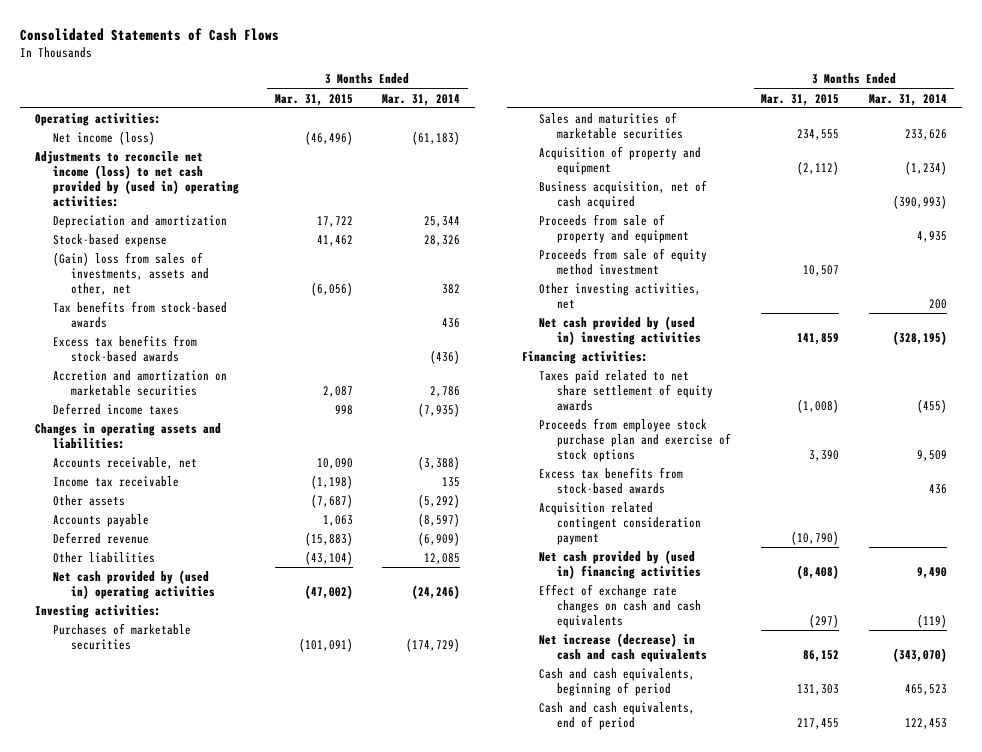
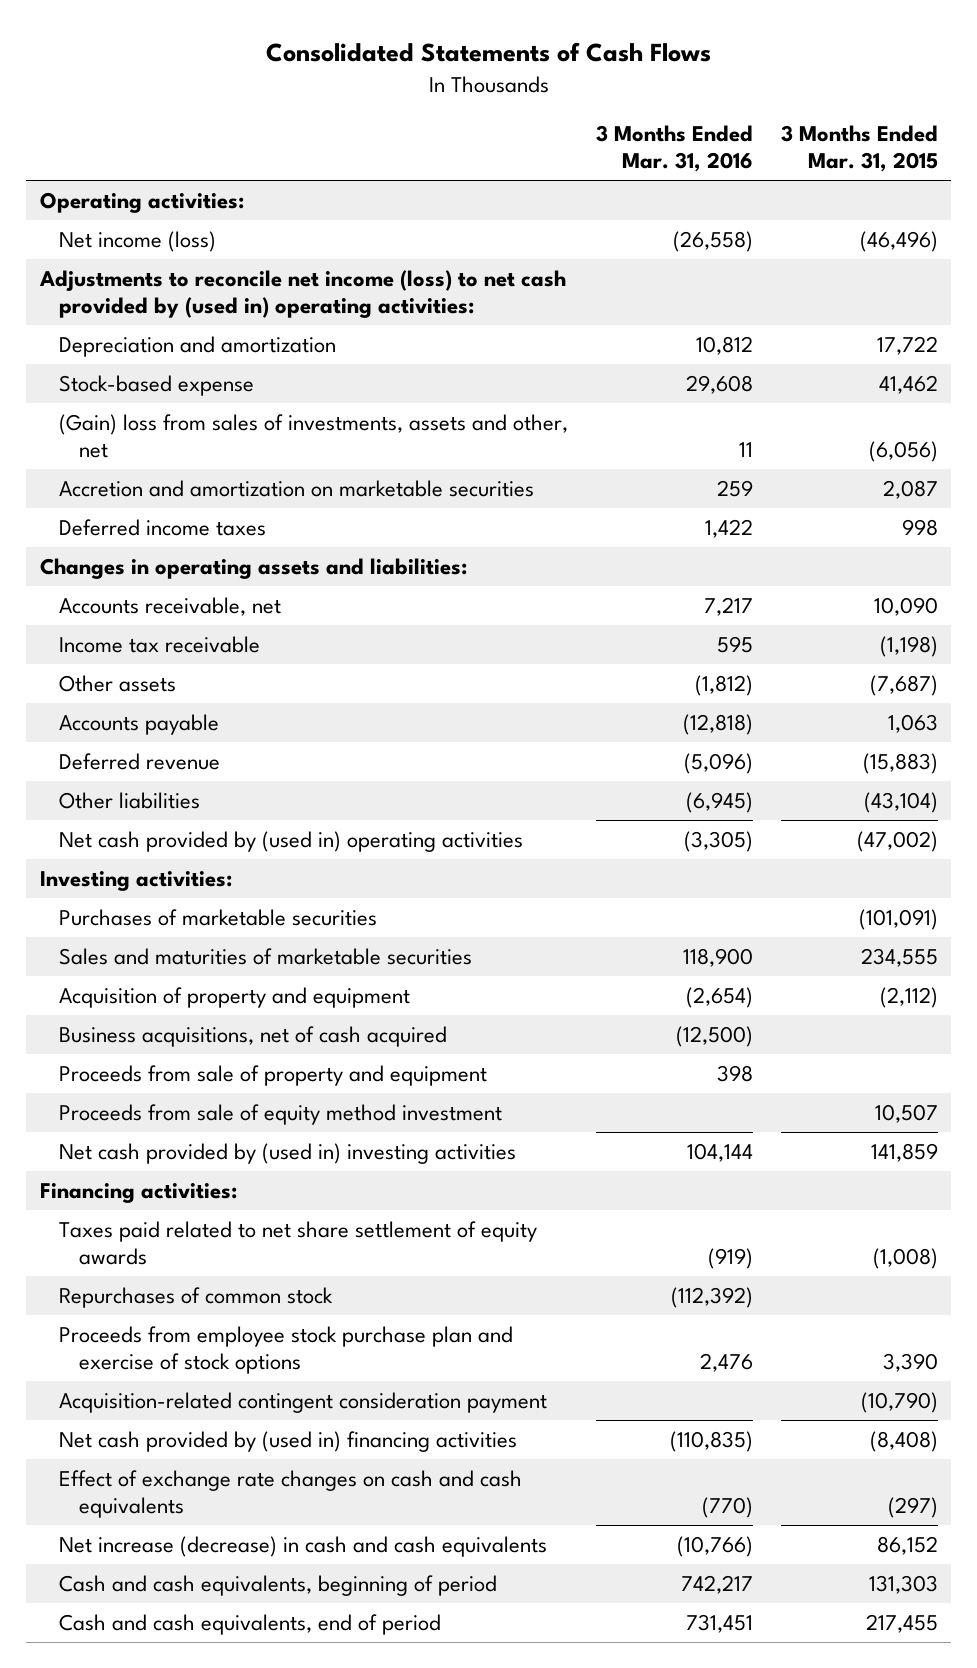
[382,93,461,106] Mar. 31, 2014 -> none
none -> [595,125,753,173] 3 Months Ended Mar. 31, 2016
[52,301,227,329] Tax benefits from stock-based awards -> none
[52,335,197,363] Excess tax benefits from stock-based awards -> none
[539,180,708,210] Business acquisition, net of cash acquired -> [59,1026,448,1048] Business acquisitions, net of cash acquired
[539,283,702,310] Other investing activities, net -> none
none -> [59,1287,334,1309] Repurchases of common stock
[539,467,684,495] Excess tax benefits from stock-based awards -> none
[539,502,702,546] Acquisition related contingent consideration payment -> [59,1392,548,1414] Acquisition-related contingent consideration payment

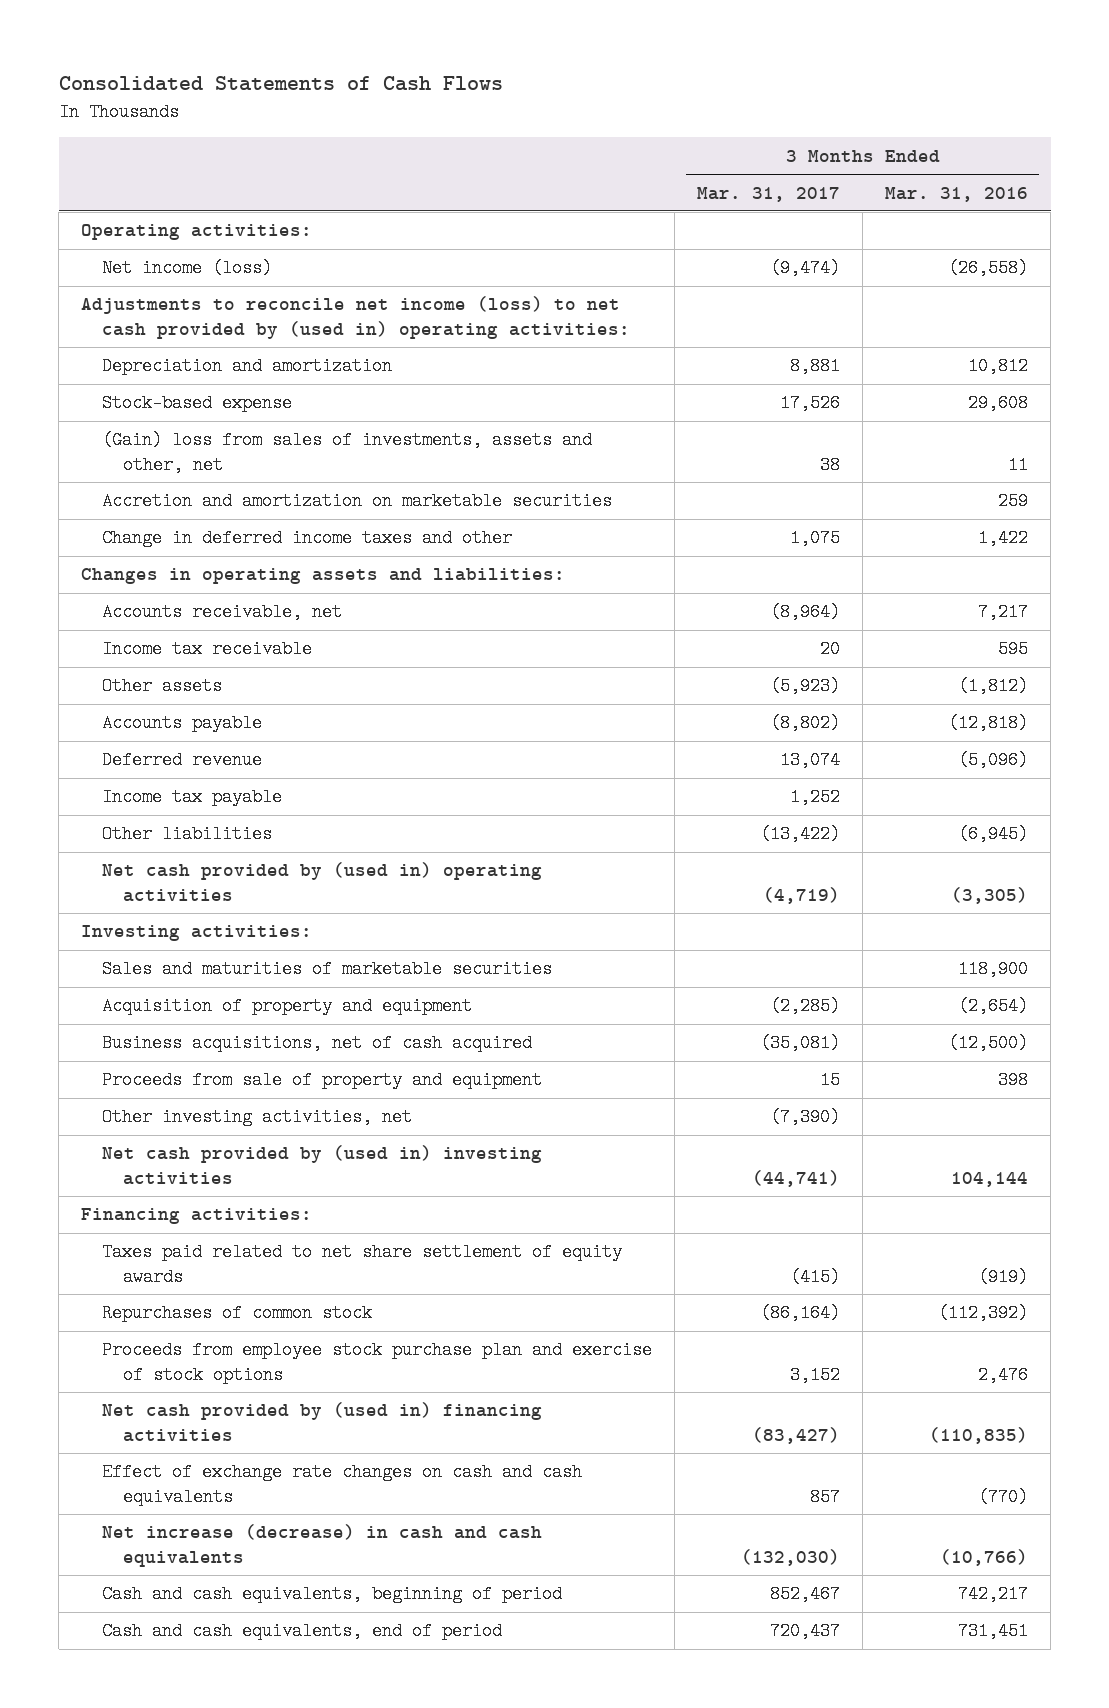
[780,125,938,173] 3 Months Ended Mar. 31, 2015 -> none
none -> [697,186,841,202] Mar. 31, 2017
[59,519,267,537] Deferred income taxes -> [102,529,513,548] Change in deferred income taxes and other
none -> [102,788,283,807] Income tax payable
[59,909,378,927] Purchases of marketable securities -> none
[59,1104,503,1126] Proceeds from sale of equity method investment -> none
none -> [102,1108,413,1127] Other investing activities, net
[59,1392,548,1414] Acquisition-related contingent consideration payment -> none

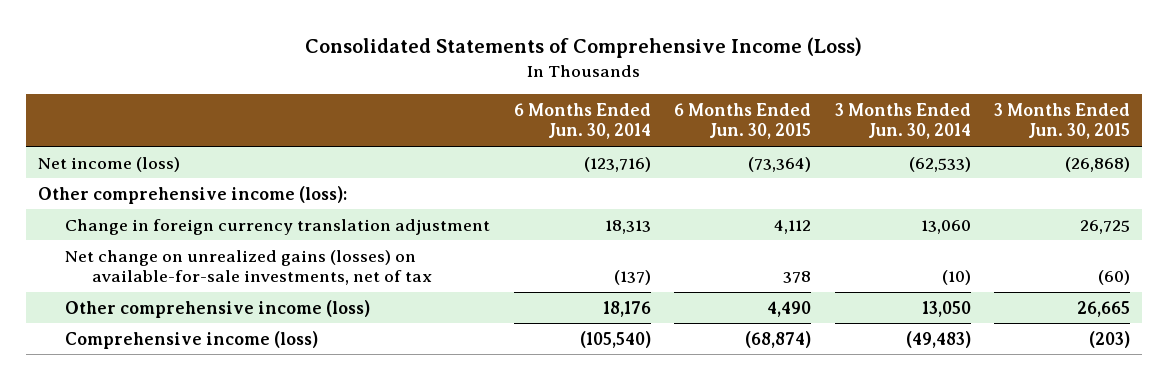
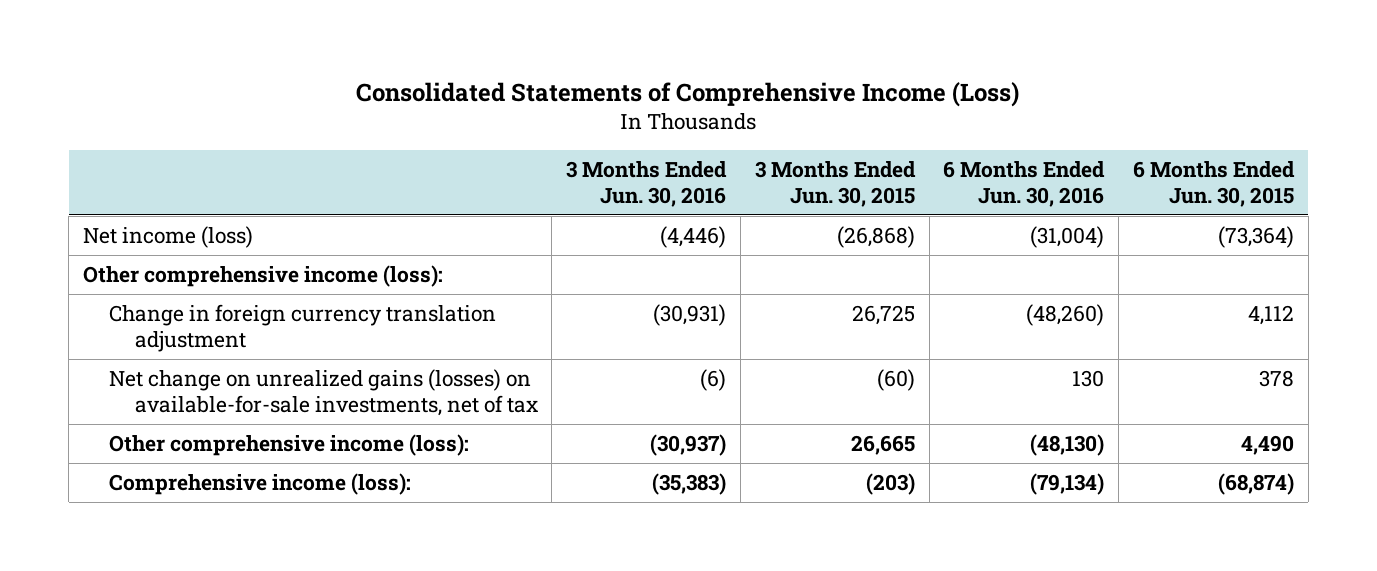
[513,102,651,140] 6 Months Ended Jun. 30, 2014 -> none
[834,102,971,140] 3 Months Ended Jun. 30, 2014 -> none
none -> [566,160,728,207] 3 Months Ended Jun. 30, 2016
none -> [943,160,1106,207] 6 Months Ended Jun. 30, 2016
[65,299,371,318] Other comprehensive income (loss) -> [108,433,469,456] Other comprehensive income (loss):
[65,330,319,349] Comprehensive income (loss) -> [108,472,411,495] Comprehensive income (loss):

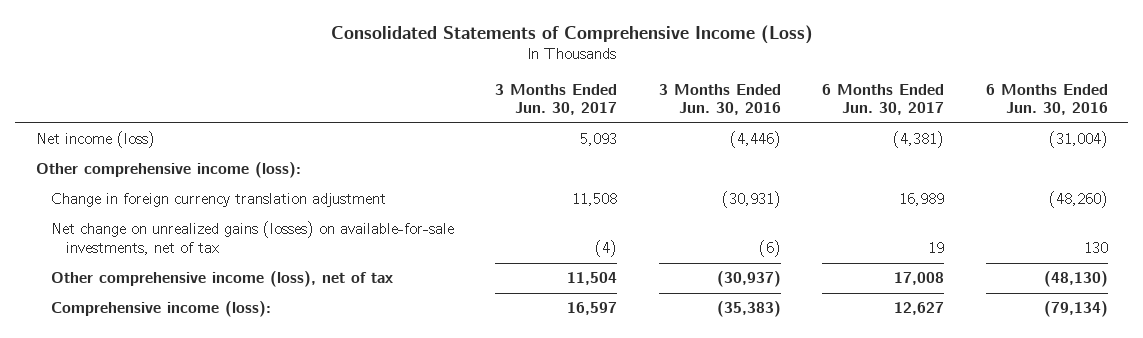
[754,160,916,207] 3 Months Ended Jun. 30, 2015 -> none
[1132,160,1295,207] 6 Months Ended Jun. 30, 2015 -> none
none -> [495,83,618,116] 3 Months Ended Jun. 30, 2017
none -> [822,83,945,116] 6 Months Ended Jun. 30, 2017
[108,433,469,456] Other comprehensive income (loss): -> [50,271,393,288] Other comprehensive income (loss), net of tax

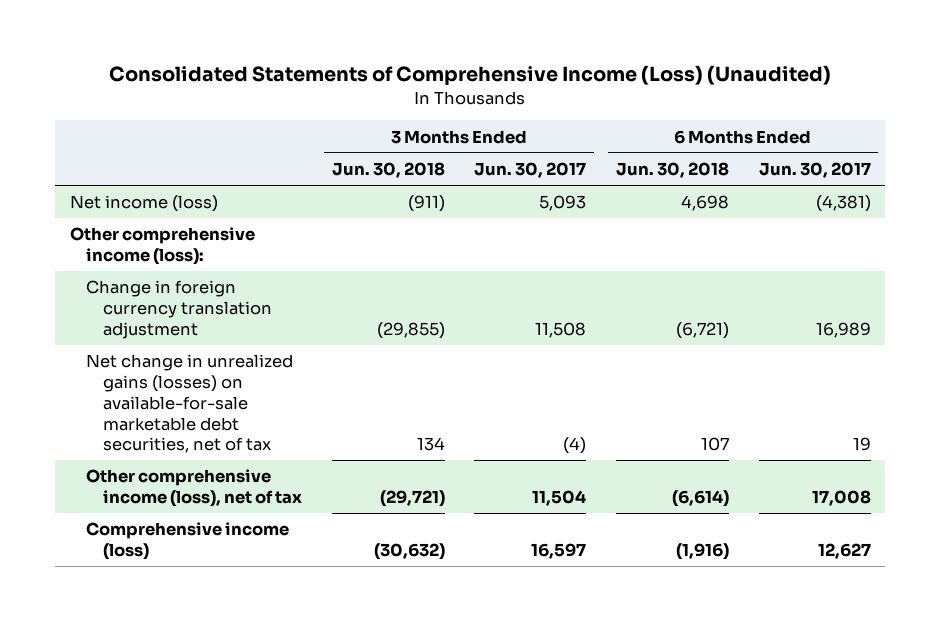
[330,24,813,44] Consolidated Statements of Comprehensive Income (Loss) -> [109,65,832,86] Consolidated Statements of Comprehensive Income (Loss) (Unaudited)
[658,83,781,116] 3 Months Ended Jun. 30, 2016 -> none
[985,83,1108,116] 6 Months Ended Jun. 30, 2016 -> none
none -> [331,161,445,178] Jun. 30, 2018
none -> [615,161,729,178] Jun. 30, 2018
[50,221,454,255] Net change on unrealized gains (losses) on available-for-sale investments, net of tax -> [86,354,294,454] Net change in unrealized gains (losses) on available-for-sale marketable debt securities, net of tax
[50,301,271,318] Comprehensive income (loss): -> [86,522,290,561] Comprehensive income (loss)

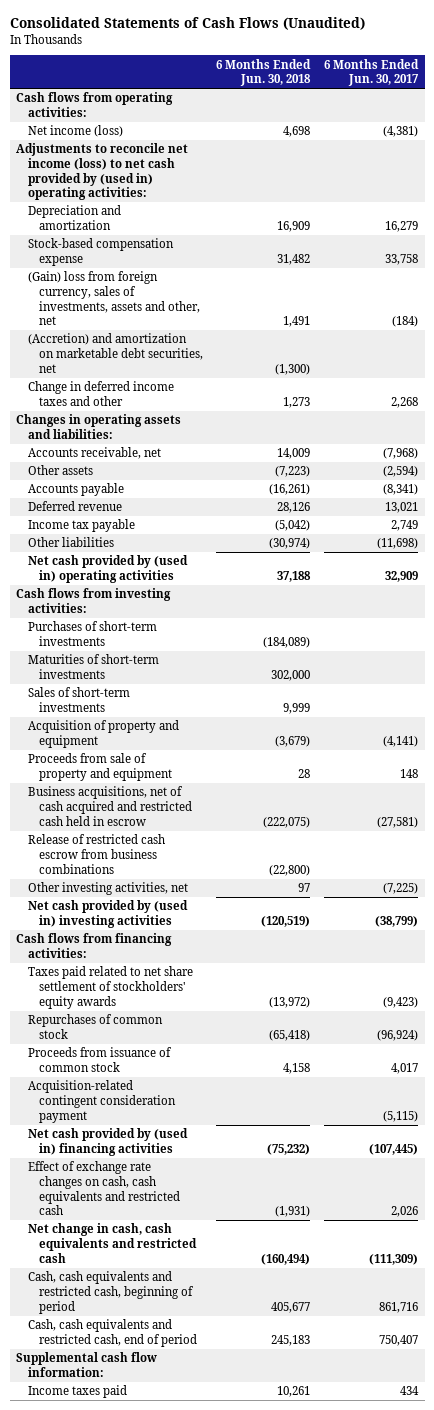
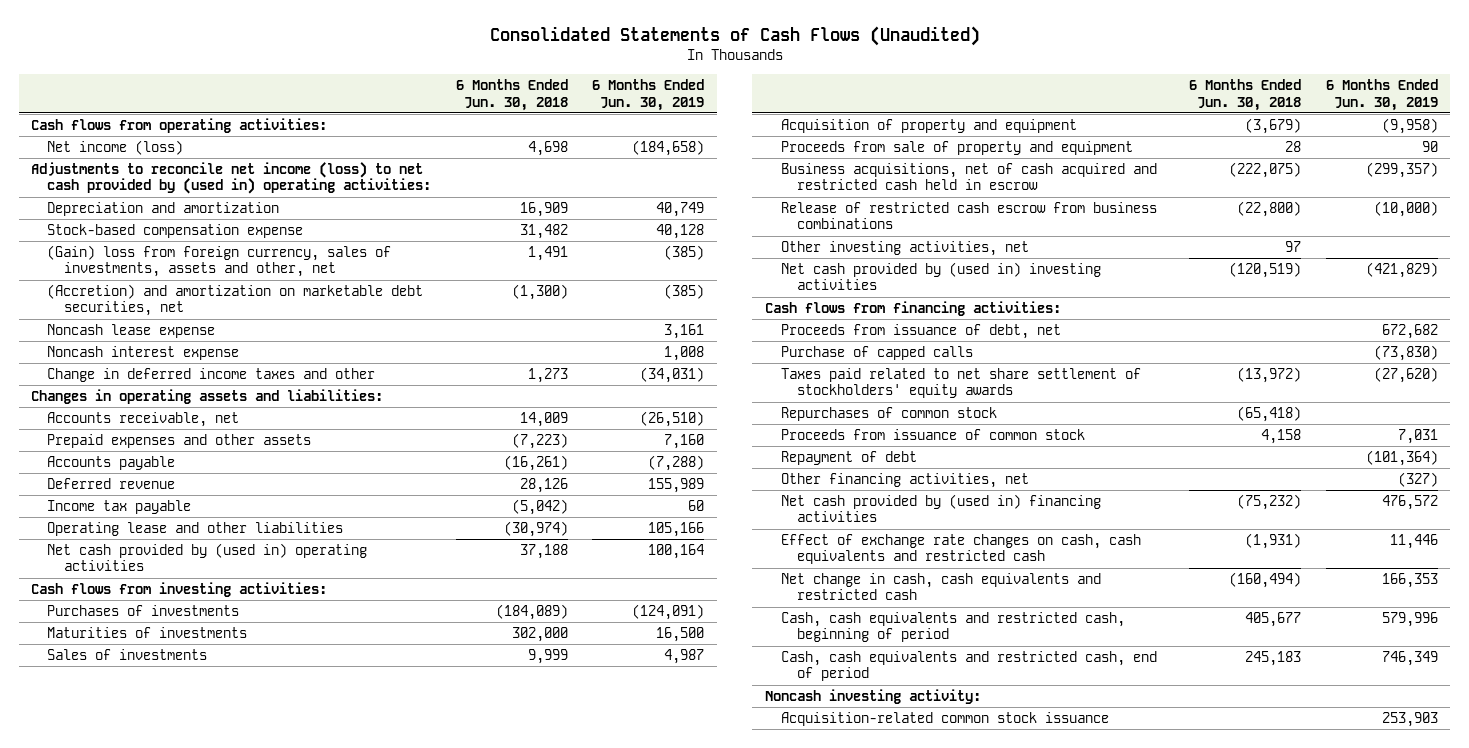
[323,58,419,87] 6 Months Ended Jun. 30, 2017 -> none
none -> [592,79,705,111] 6 Months Ended Jun. 30, 2019
none -> [47,323,216,338] Noncash lease expense
none -> [47,345,240,360] Noncash interest expense
[27,465,93,476] Other assets -> [47,433,312,448] Prepaid expenses and other assets
[27,537,114,548] Other liabilities -> [47,521,344,536] Operating lease and other liabilities
[27,621,157,647] Purchases of short-term investments -> [47,604,240,616] Purchases of investments
[27,654,159,680] Maturities of short-term investments -> [47,626,248,638] Maturities of investments
[27,687,130,713] Sales of short-term investments -> [47,648,208,660] Sales of investments
none -> [780,323,1061,339] Proceeds from issuance of debt, net
none -> [780,345,973,360] Purchase of capped calls
[27,1080,176,1123] Acquisition-related contingent consideration payment -> none
none -> [780,450,917,465] Repayment of debt
none -> [780,472,1029,488] Other financing activities, net
[16,1352,158,1378] Supplemental cash flow information: -> none
[27,1385,127,1399] Income taxes paid -> none
none -> [764,688,981,704] Noncash investing activity:
none -> [780,711,1109,726] Acquisition-related common stock issuance

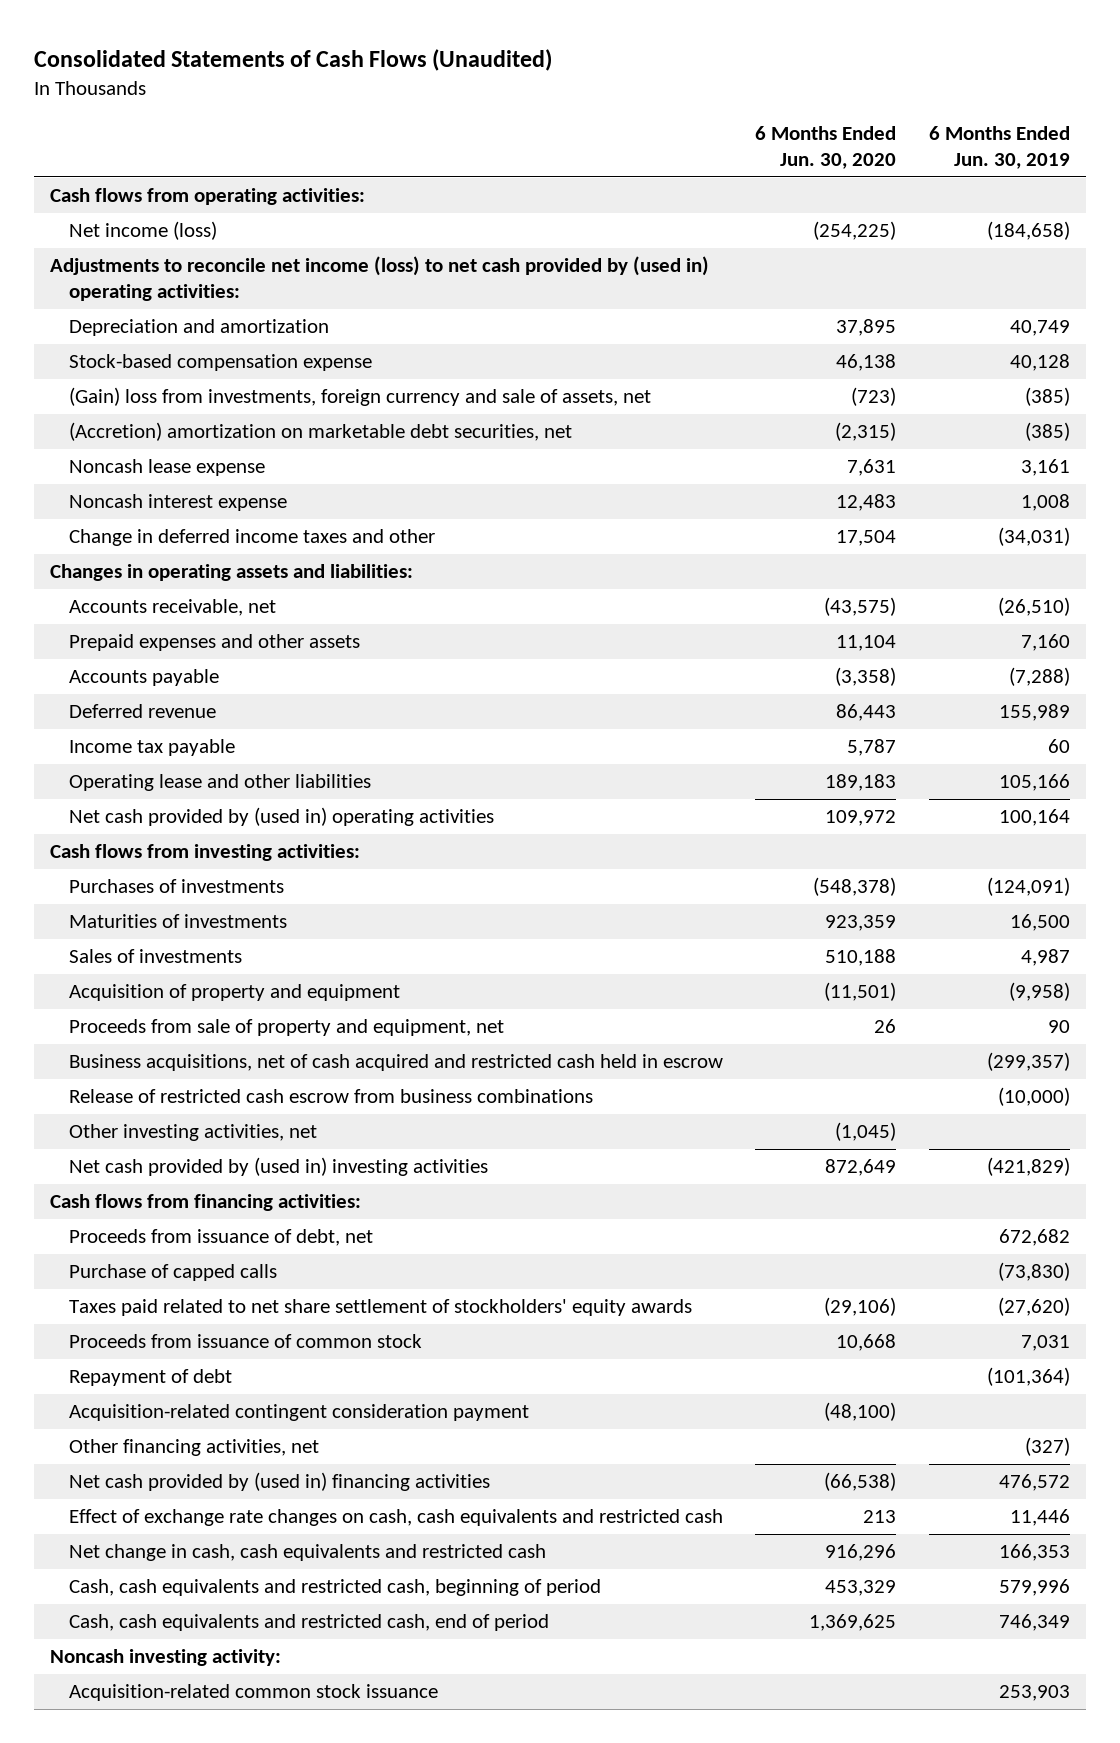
[455,79,568,111] 6 Months Ended Jun. 30, 2018 -> none
none -> [755,126,897,170] 6 Months Ended Jun. 30, 2020
[47,244,392,278] (Gain) loss from foreign currency, sales of investments, assets and other, net -> [69,387,652,407] (Gain) loss from investments, foreign currency and sale of assets, net
[47,283,424,317] (Accretion) and amortization on marketable debt securities, net -> [69,422,573,442] (Accretion) amortization on marketable debt securities, net
[780,140,1133,155] Proceeds from sale of property and equipment -> [69,1019,505,1037] Proceeds from sale of property and equipment, net
[780,406,997,421] Repurchases of common stock -> none
none -> [69,1404,530,1422] Acquisition-related contingent consideration payment

